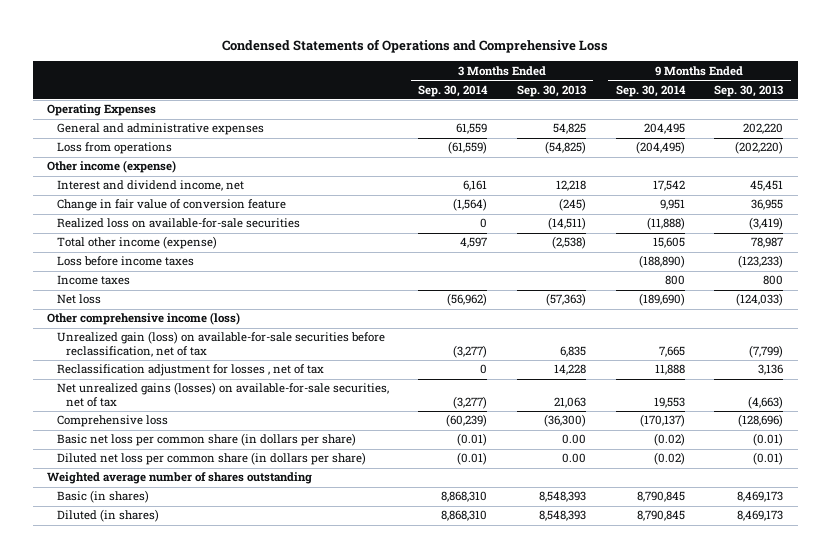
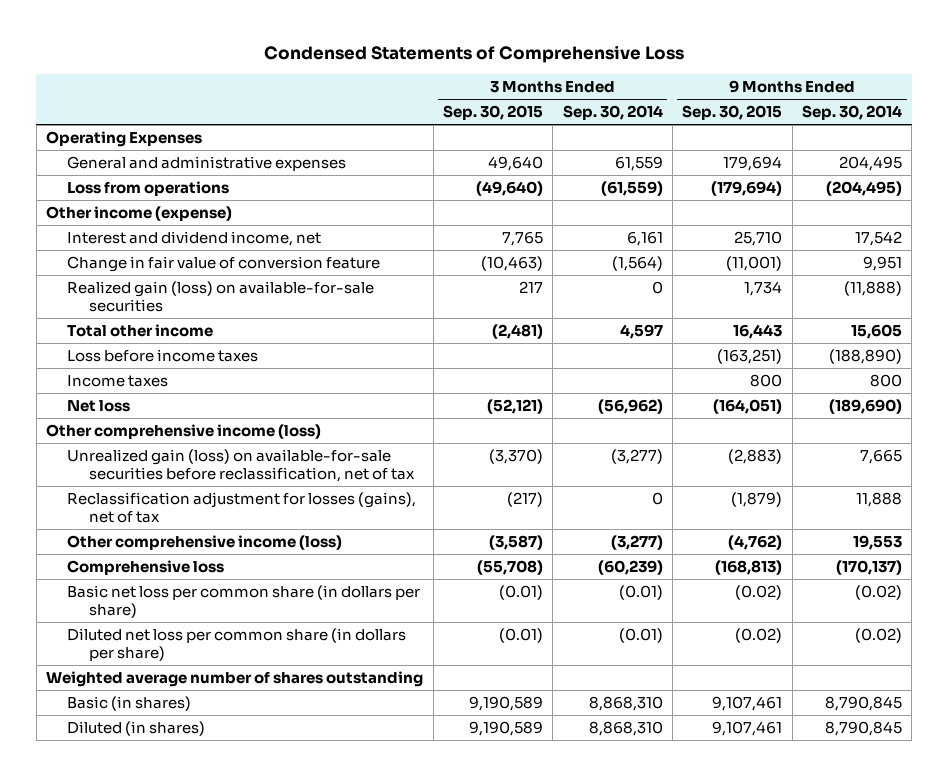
[222,39,609,54] Condensed Statements of Operations and Comprehensive Loss -> [264,45,685,64] Condensed Statements of Comprehensive Loss
[516,84,586,97] Sep. 30, 2013 -> none
[714,84,784,97] Sep. 30, 2013 -> none
none -> [442,105,543,121] Sep. 30, 2015
none -> [682,105,783,121] Sep. 30, 2015
[56,218,300,229] Realized loss on available-for-sale securities -> [67,280,375,312] Realized gain (loss) on available-for-sale securities
[56,236,217,250] Total other income (expense) -> [67,323,214,337] Total other income
[56,364,324,377] Reclassification adjustment for losses , net of tax -> [67,491,417,523] Reclassification adjustment for losses (gains), net of tax
[56,382,389,407] Net unrealized gains (losses) on available-for-sale securities, net of tax -> [67,534,343,550] Other comprehensive income (loss)

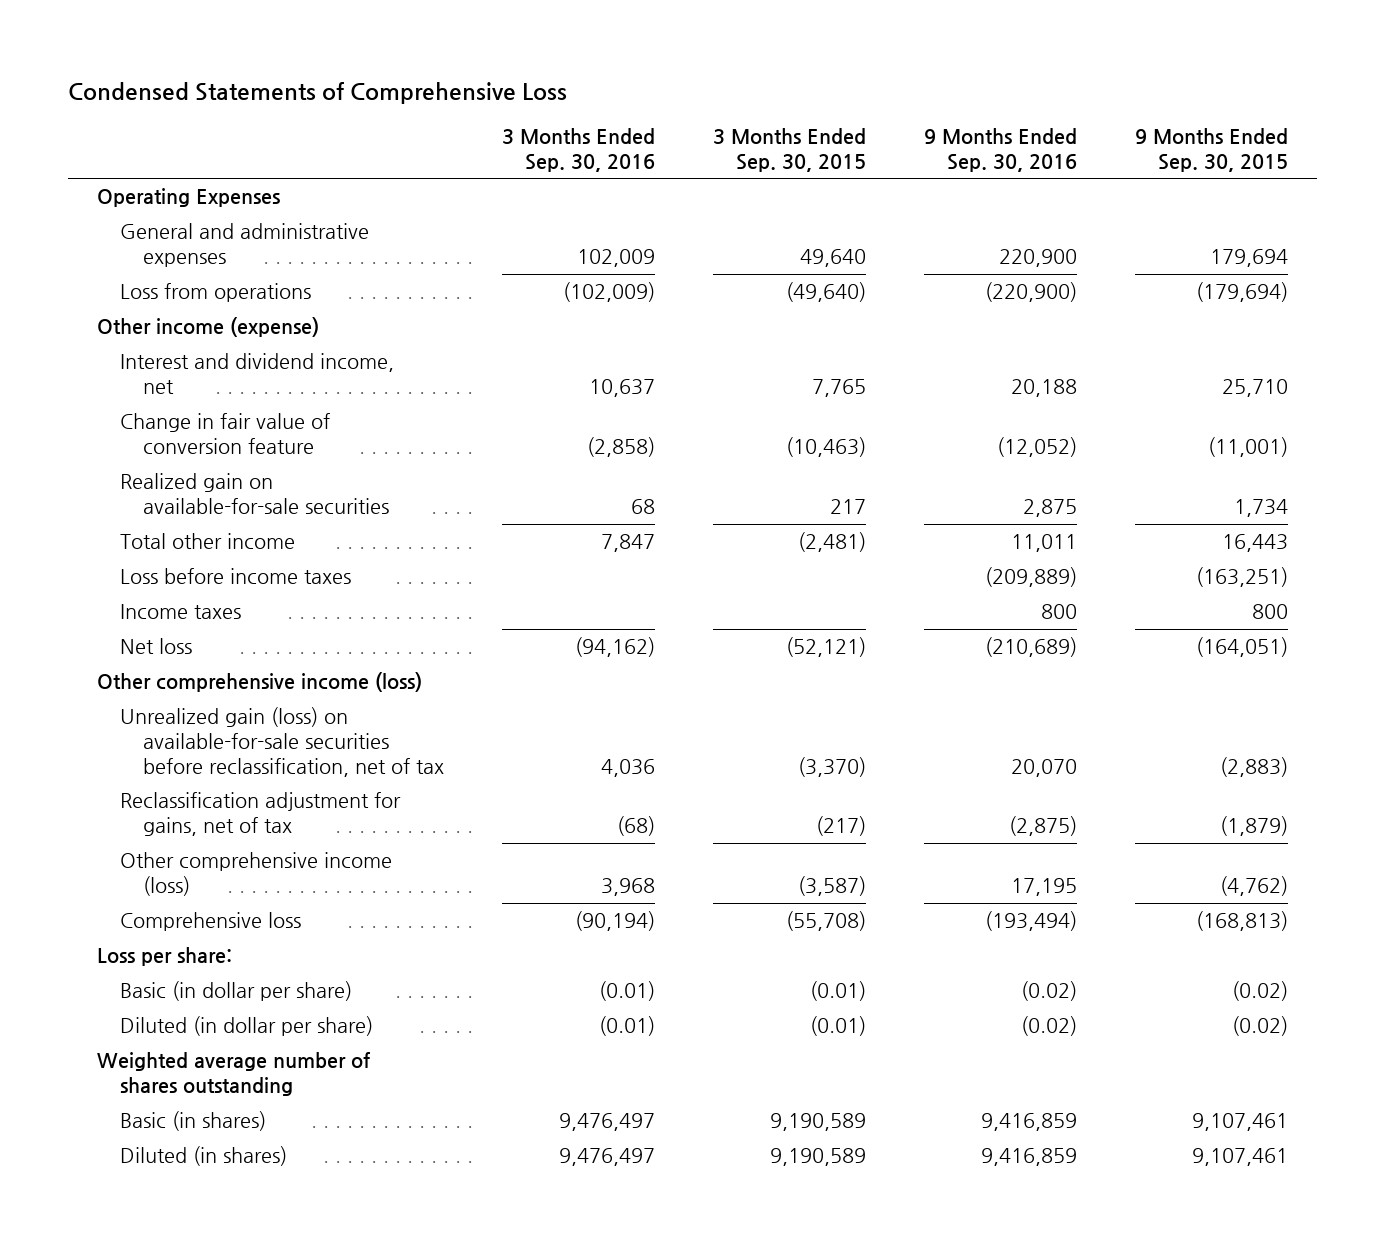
[562,105,663,121] Sep. 30, 2014 -> none
[801,105,902,121] Sep. 30, 2014 -> none
none -> [501,127,655,172] 3 Months Ended Sep. 30, 2016
none -> [924,127,1078,172] 9 Months Ended Sep. 30, 2016
[67,280,375,312] Realized gain (loss) on available-for-sale securities -> [119,473,389,515] Realized gain on available-for-sale securities
[67,491,417,523] Reclassification adjustment for losses (gains), net of tax -> [119,792,401,837] Reclassification adjustment for gains, net of tax
none -> [96,947,232,967] Loss per share:
[67,584,421,618] Basic net loss per common share (in dollars per share) -> [119,981,352,1002] Basic (in dollar per share)
[67,627,407,661] Diluted net loss per common share (in dollars per share) -> [119,1016,373,1037] Diluted (in dollar per share)

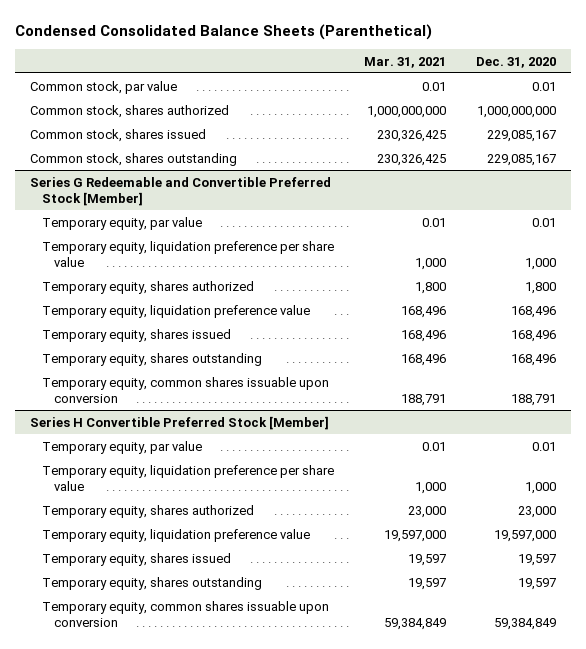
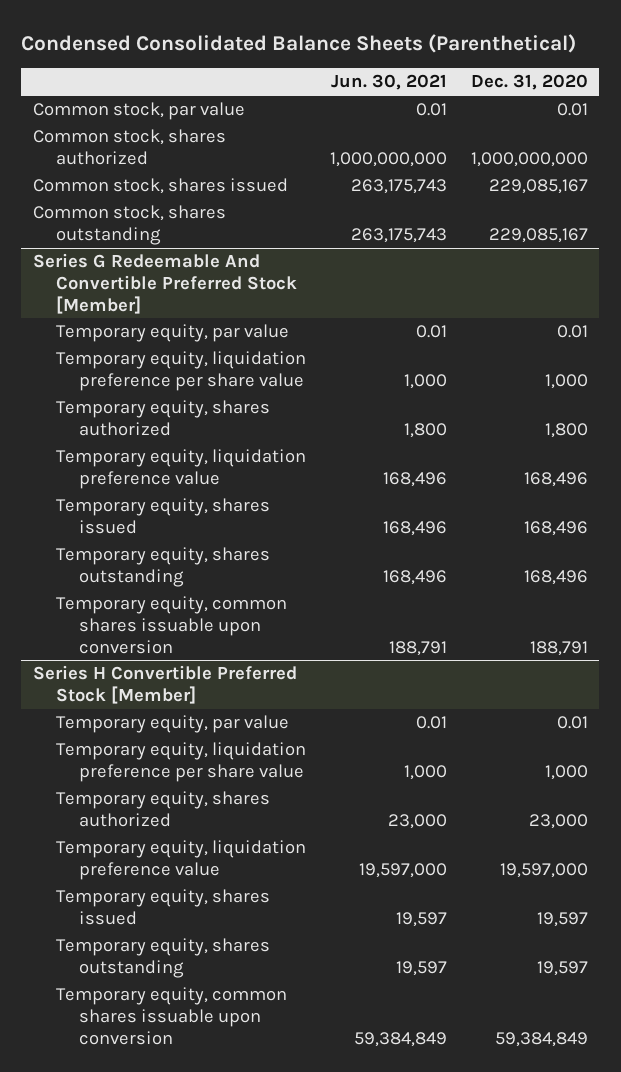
[363,56,446,68] Mar. 31, 2021 -> none
none -> [330,74,447,91] Jun. 30, 2021
[30,176,332,207] Series G Redeemable and Convertible Preferred Stock [Member] -> [33,253,298,314] Series G Redeemable And Convertible Preferred Stock [Member]

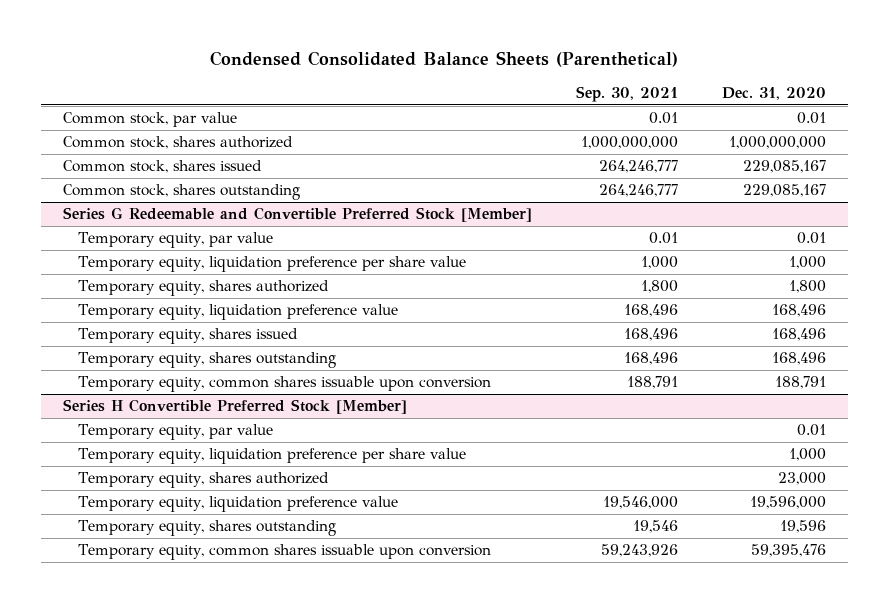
[330,74,447,91] Jun. 30, 2021 -> none
none -> [575,86,678,103] Sep. 30, 2021
[33,253,298,314] Series G Redeemable And Convertible Preferred Stock [Member] -> [63,207,533,223] Series G Redeemable and Convertible Preferred Stock [Member]
[56,889,271,925] Temporary equity, shares issued -> none
[499,862,588,878] 19,597,000 -> [749,496,826,510] 19,596,000
[536,960,588,976] 19,597 -> [779,520,826,534] 19,596
[494,1031,588,1047] 59,384,849 -> [750,544,826,558] 59,395,476

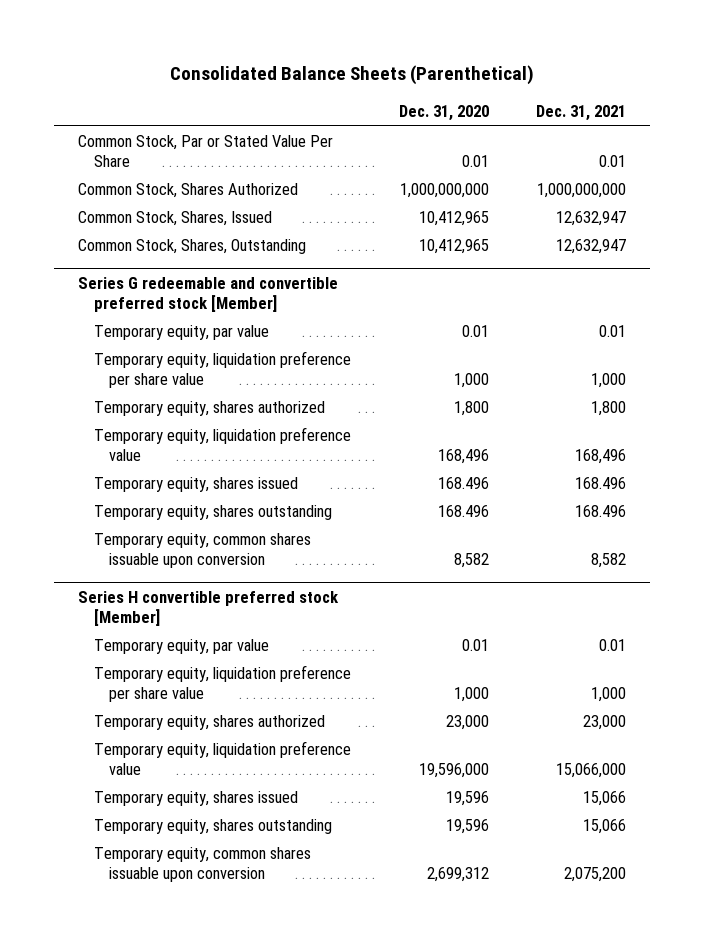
[210,51,679,68] Condensed Consolidated Balance Sheets (Parenthetical) -> [170,65,535,86] Consolidated Balance Sheets (Parenthetical)
[575,86,678,103] Sep. 30, 2021 -> none
none -> [536,105,627,122] Dec. 31, 2021
[63,112,238,128] Common stock, par value -> [78,135,334,167] Common Stock, Par or Stated Value Per Share
[63,136,294,150] Common stock, shares authorized -> [78,183,299,199] Common Stock, Shares Authorized
[63,160,263,174] Common stock, shares issued -> [78,211,273,227] Common Stock, Shares, Issued
[742,160,826,174] 229,085,167 -> [418,211,489,227] 10,412,965
[63,184,301,201] Common stock, shares outstanding -> [78,239,307,255] Common Stock, Shares, Outstanding
[742,184,826,198] 229,085,167 -> [418,239,489,255] 10,412,965
[63,207,533,223] Series G Redeemable and Convertible Preferred Stock [Member] -> [78,276,339,312] Series G redeemable and convertible preferred stock [Member]
[771,328,826,342] 168,496 -> [437,477,489,490] 168.496
[771,352,826,366] 168,496 -> [437,505,489,518] 168.496
[774,376,826,390] 188,791 -> [453,552,489,568] 8,582
[63,399,408,415] Series H Convertible Preferred Stock [Member] -> [78,590,340,626] Series H convertible preferred stock [Member]
none -> [93,791,298,807] Temporary equity, shares issued
[750,544,826,558] 59,395,476 -> [426,866,489,882] 2,699,312

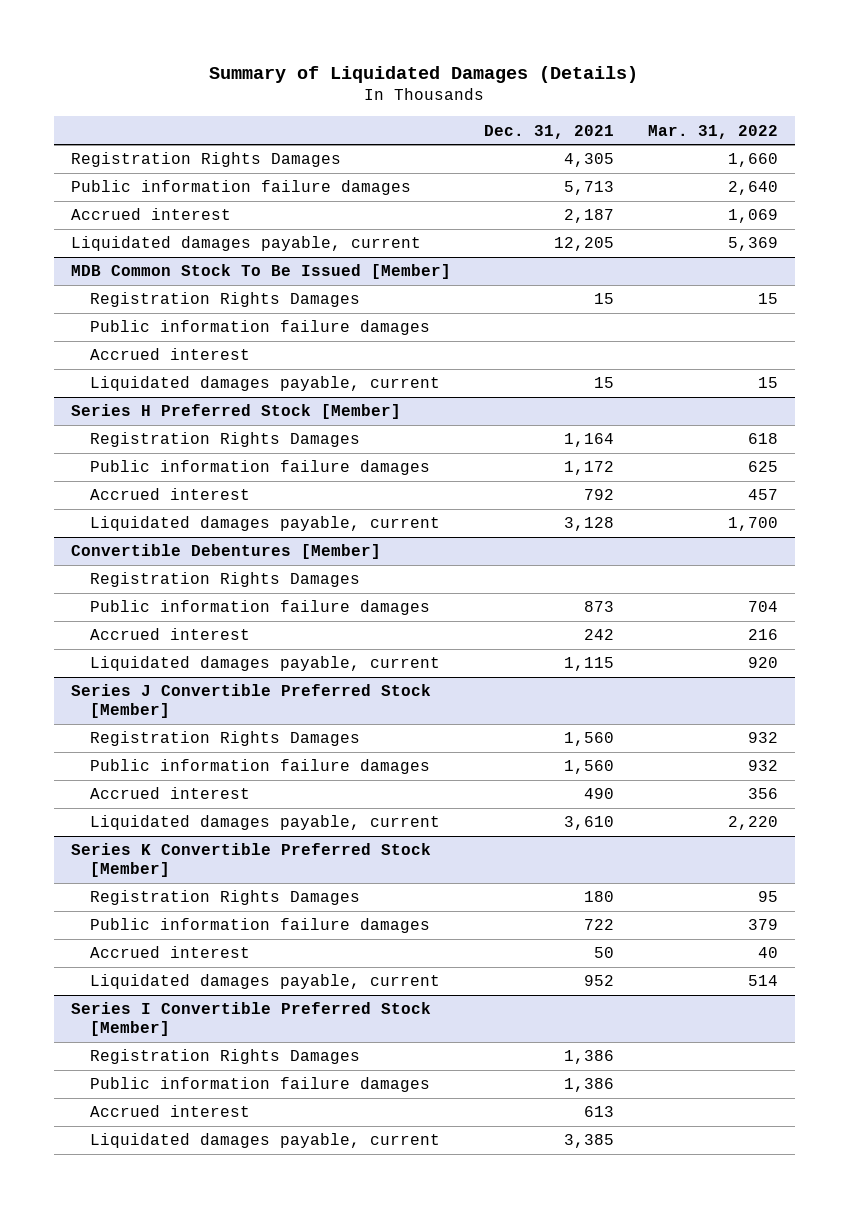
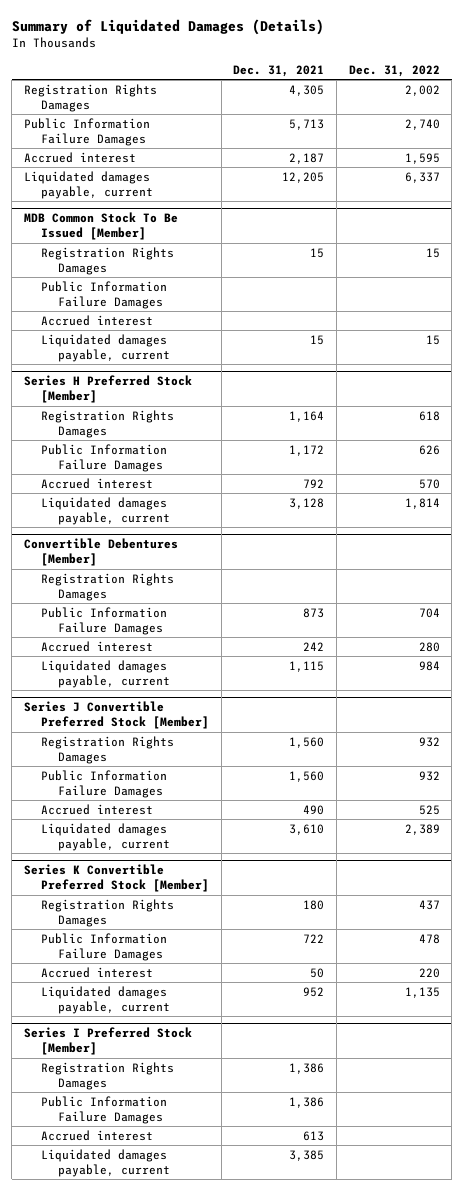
[648,124,779,139] Mar. 31, 2022 -> none
none -> [348,64,440,77] Dec. 31, 2022
[70,180,411,196] Public information failure damages -> [23,117,150,146] Public Information Failure Damages
[90,320,431,336] Public information failure damages -> [41,280,168,309] Public Information Failure Damages
[90,460,431,476] Public information failure damages -> [41,443,168,472] Public Information Failure Damages
[90,600,431,616] Public information failure damages -> [41,606,168,635] Public Information Failure Damages
[90,759,431,775] Public information failure damages -> [41,769,168,798] Public Information Failure Damages
[90,918,431,934] Public information failure damages -> [41,932,168,961] Public Information Failure Damages
[70,1002,431,1036] Series I Convertible Preferred Stock [Member] -> [23,1027,192,1056] Series I Preferred Stock [Member]
[90,1077,431,1093] Public information failure damages -> [41,1095,168,1124] Public Information Failure Damages

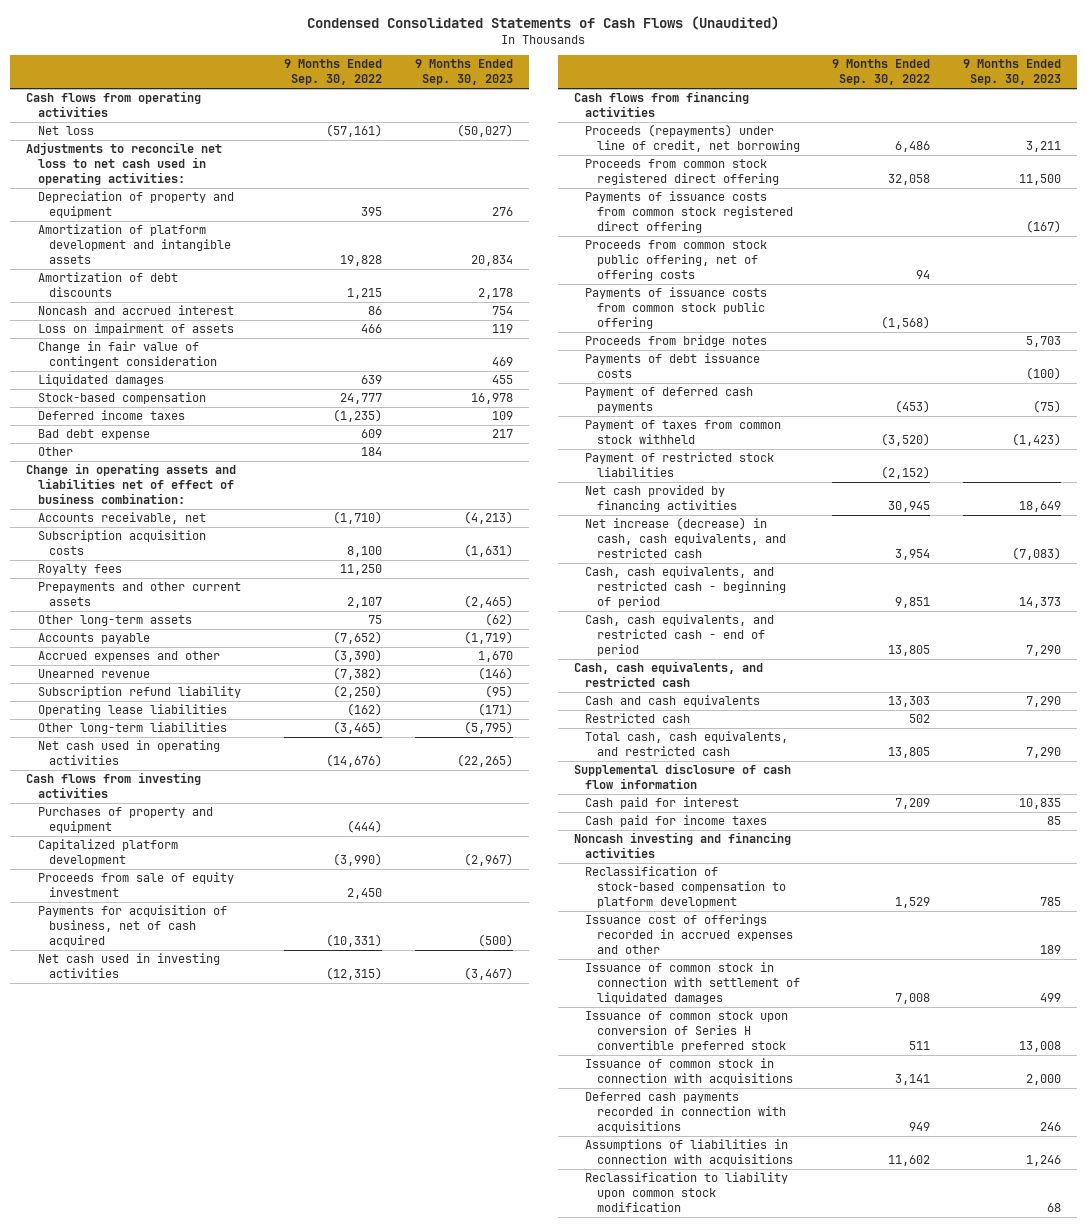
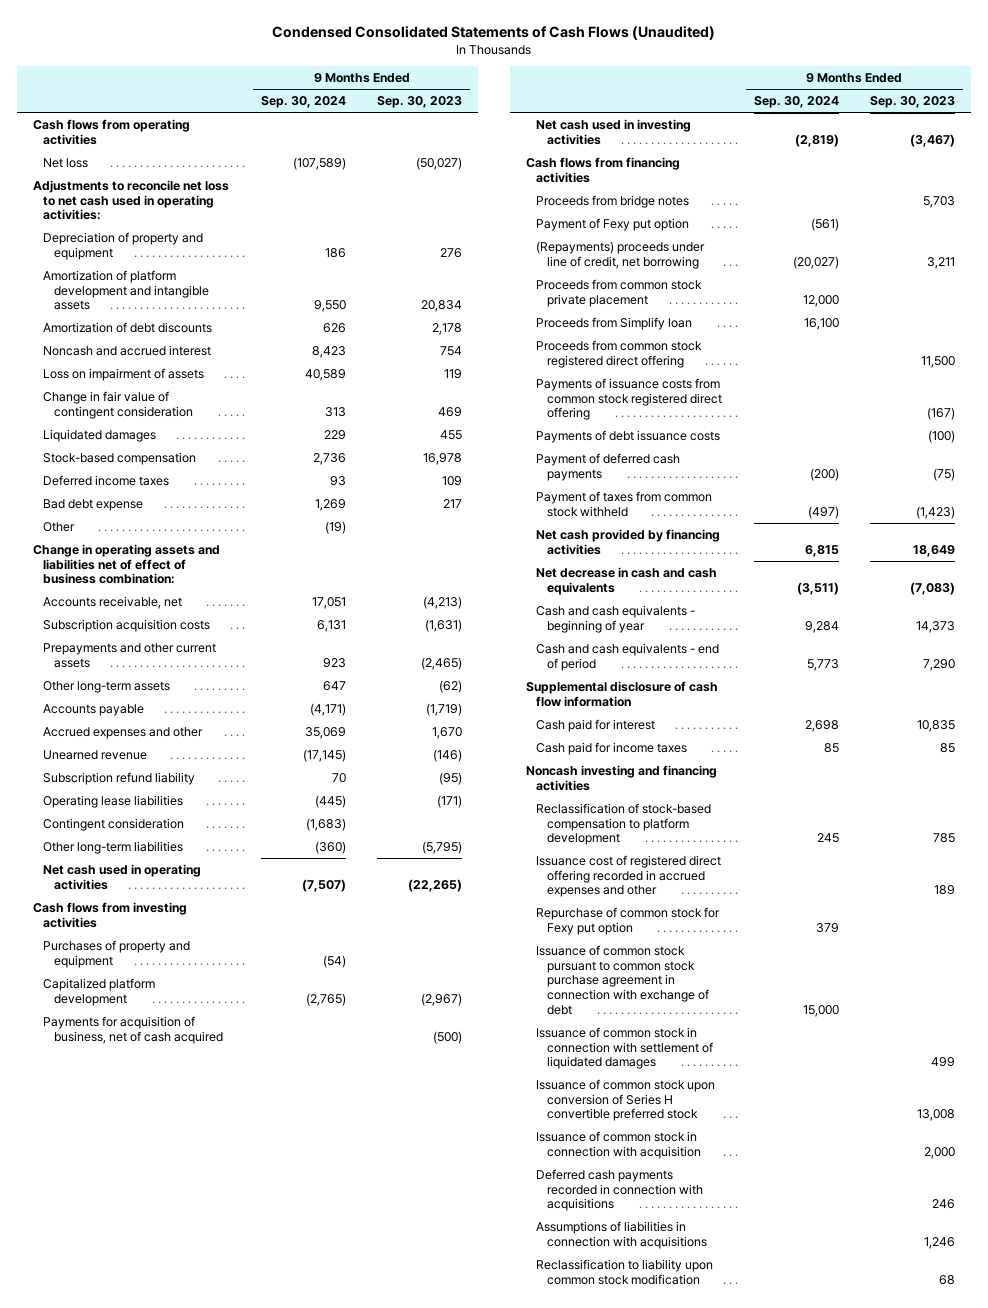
[284,59,383,86] 9 Months Ended Sep. 30, 2022 -> none
none -> [260,96,346,109] Sep. 30, 2024
[37,564,122,576] Royalty fees -> none
none -> [43,818,185,832] Contingent consideration
[37,872,234,898] Proceeds from sale of equity investment -> none
[585,335,768,348] Proceeds from bridge notes -> [536,195,690,209] Proceeds from bridge notes
none -> [536,218,690,232] Payment of Fexy put option
[585,124,800,153] Proceeds (repayments) under line of credit, net borrowing -> [536,241,706,269] (Repayments) proceeds under line of credit, net borrowing
none -> [536,279,703,307] Proceeds from common stock private placement
none -> [536,317,693,331] Proceeds from Simplify loan
[585,240,768,281] Proceeds from common stock public offering, net of offering costs -> none
[585,287,768,329] Payments of issuance costs from common stock public offering -> none
[585,452,775,478] Payment of restricted stock liabilities -> none
[574,661,764,688] Cash, cash equivalents, and restricted cash -> none
[585,695,761,708] Cash and cash equivalents -> none
[585,713,691,724] Restricted cash -> none
[585,731,789,757] Total cash, cash equivalents, and restricted cash -> none
[585,517,786,558] Net increase (decrease) in cash, cash equivalents, and restricted cash -> [536,567,718,595] Net decrease in cash and cash equivalents
[585,566,786,608] Cash, cash equivalents, and restricted cash - beginning of period -> [536,605,696,633] Cash and cash equivalents - beginning of year
[585,614,775,656] Cash, cash equivalents, and restricted cash - end of period -> [536,643,720,671] Cash and cash equivalents - end of period
[585,914,793,954] Issuance cost of offerings recorded in accrued expenses and other -> [536,855,722,898] Issuance cost of registered direct offering recorded in accrued expenses and other
none -> [536,907,721,935] Repurchase of common stock for Fexy put option
none -> [536,945,710,1015] Issuance of common stock pursuant to common stock purchase agreement in connection with exchange of debt
[585,1058,793,1086] Issuance of common stock in connection with acquisitions -> [536,1131,702,1159] Issuance of common stock in connection with acquisition

